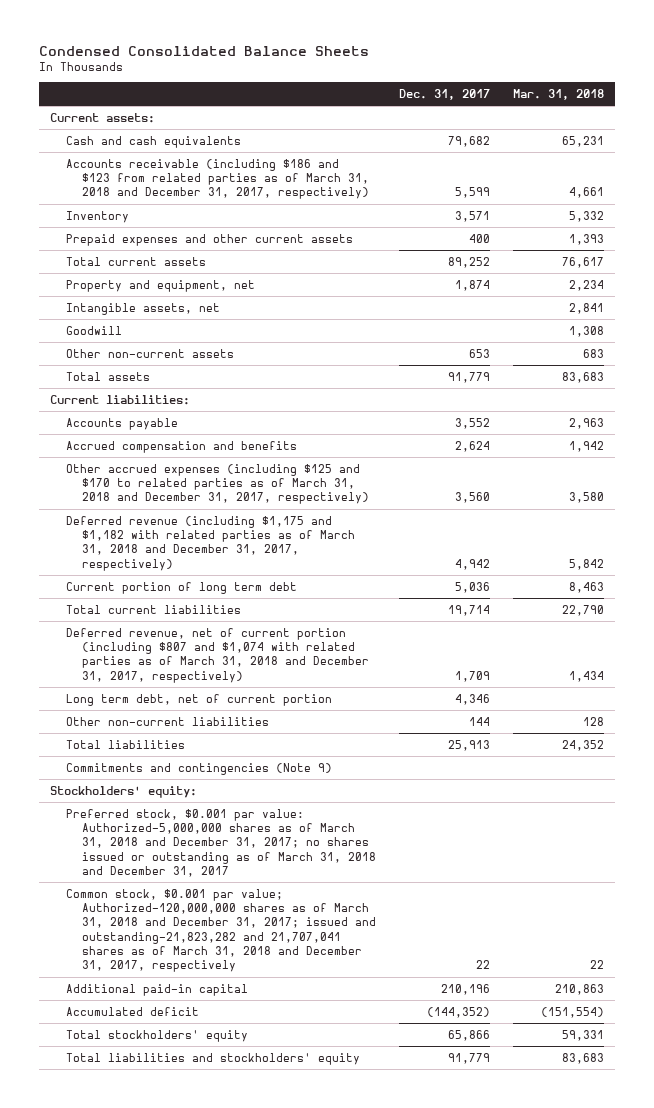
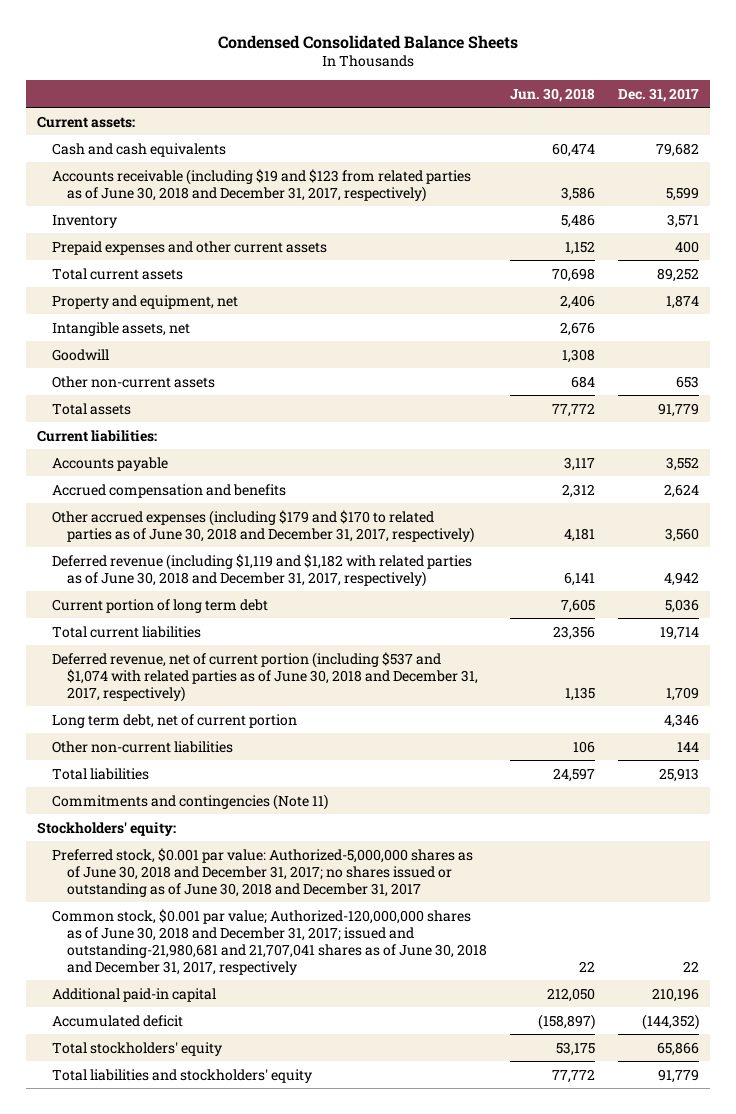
[512,88,604,100] Mar. 31, 2018 -> none
none -> [509,88,595,103] Jun. 30, 2018
[66,158,370,200] Accounts receivable (including $186 and $123 from related parties as of March 31, 2018 and December 31, 2017, respectively) -> [52,168,472,202] Accounts receivable (including $19 and $123 from related parties as of June 30, 2018 and December 31, 2017, respectively)
[66,463,370,505] Other accrued expenses (including $125 and $170 to related parties as of March 31, 2018 and December 31, 2017, respectively) -> [52,509,474,543] Other accrued expenses (including $179 and $170 to related parties as of June 30, 2018 and December 31, 2017, respectively)
[66,515,356,571] Deferred revenue (including $1,175 and $1,182 with related parties as of March 31, 2018 and December 31, 2017, respectively) -> [52,553,473,587] Deferred revenue (including $1,119 and $1,182 with related parties as of June 30, 2018 and December 31, 2017, respectively)
[66,627,370,683] Deferred revenue, net of current portion (including $807 and $1,074 with related parties as of March 31, 2018 and December 31, 2017, respectively) -> [52,651,478,702] Deferred revenue, net of current portion (including $537 and $1,074 with related parties as of June 30, 2018 and December 31, 2017, respectively)
[66,762,333,775] Commitments and contingencies (Note 9) -> [52,793,329,810] Commitments and contingencies (Note 11)
[66,808,377,877] Preferred stock, $0.001 par value: Authorized-5,000,000 shares as of March 31, 2018 and December 31, 2017; no shares issued or outstanding as of March 31, 2018 and December 31, 2017 -> [52,847,474,897] Preferred stock, $0.001 par value: Authorized-5,000,000 shares as of June 30, 2018 and December 31, 2017; no shares issued or outstanding as of June 30, 2018 and December 31, 2017
[66,888,377,973] Common stock, $0.001 par value; Authorized-120,000,000 shares as of March 31, 2018 and December 31, 2017; issued and outstanding-21,823,282 and 21,707,041 shares as of March 31, 2018 and December 31, 2017, respectively -> [52,908,487,975] Common stock, $0.001 par value; Authorized-120,000,000 shares as of June 30, 2018 and December 31, 2017; issued and outstanding-21,980,681 and 21,707,041 shares as of June 30, 2018 and December 31, 2017, respectively

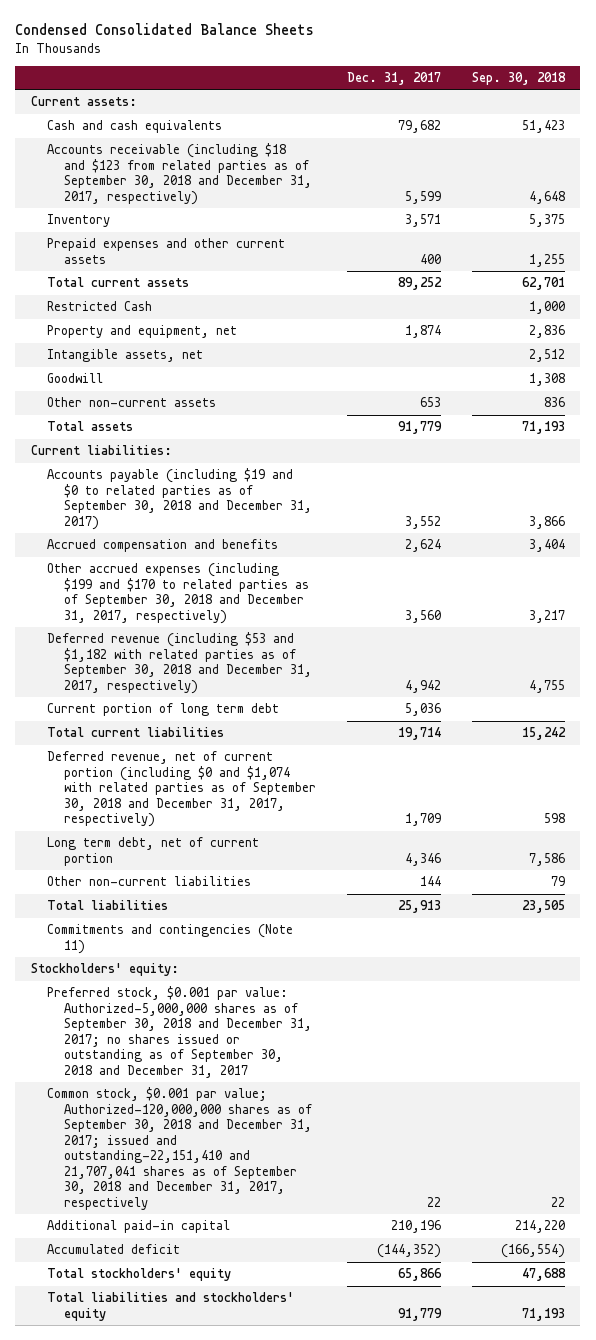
[509,88,595,103] Jun. 30, 2018 -> none
none -> [471,71,566,85] Sep. 30, 2018
[52,168,472,202] Accounts receivable (including $19 and $123 from related parties as of June 30, 2018 and December 31, 2017, respectively) -> [47,143,313,205] Accounts receivable (including $18 and $123 from related parties as of September 30, 2018 and December 31, 2017, respectively)
none -> [47,301,153,312] Restricted Cash
[52,456,169,471] Accounts payable -> [47,468,313,530] Accounts payable (including $19 and $0 to related parties as of September 30, 2018 and December 31, 2017)
[52,509,474,543] Other accrued expenses (including $179 and $170 to related parties as of June 30, 2018 and December 31, 2017, respectively) -> [47,563,310,624] Other accrued expenses (including $199 and $170 to related parties as of September 30, 2018 and December 31, 2017, respectively)
[52,553,473,587] Deferred revenue (including $1,119 and $1,182 with related parties as of June 30, 2018 and December 31, 2017, respectively) -> [47,632,313,694] Deferred revenue (including $53 and $1,182 with related parties as of September 30, 2018 and December 31, 2017, respectively)
[52,651,478,702] Deferred revenue, net of current portion (including $537 and $1,074 with related parties as of June 30, 2018 and December 31, 2017, respectively) -> [47,751,317,828] Deferred revenue, net of current portion (including $0 and $1,074 with related parties as of September 30, 2018 and December 31, 2017, respectively)
[52,847,474,897] Preferred stock, $0.001 par value: Authorized-5,000,000 shares as of June 30, 2018 and December 31, 2017; no shares issued or outstanding as of June 30, 2018 and December 31, 2017 -> [47,986,313,1078] Preferred stock, $0.001 par value: Authorized-5,000,000 shares as of September 30, 2018 and December 31, 2017; no shares issued or outstanding as of September 30, 2018 and December 31, 2017
[52,908,487,975] Common stock, $0.001 par value; Authorized-120,000,000 shares as of June 30, 2018 and December 31, 2017; issued and outstanding-21,980,681 and 21,707,041 shares as of June 30, 2018 and December 31, 2017, respectively -> [47,1087,313,1210] Common stock, $0.001 par value; Authorized-120,000,000 shares as of September 30, 2018 and December 31, 2017; issued and outstanding-22,151,410 and 21,707,041 shares as of September 30, 2018 and December 31, 2017, respectively

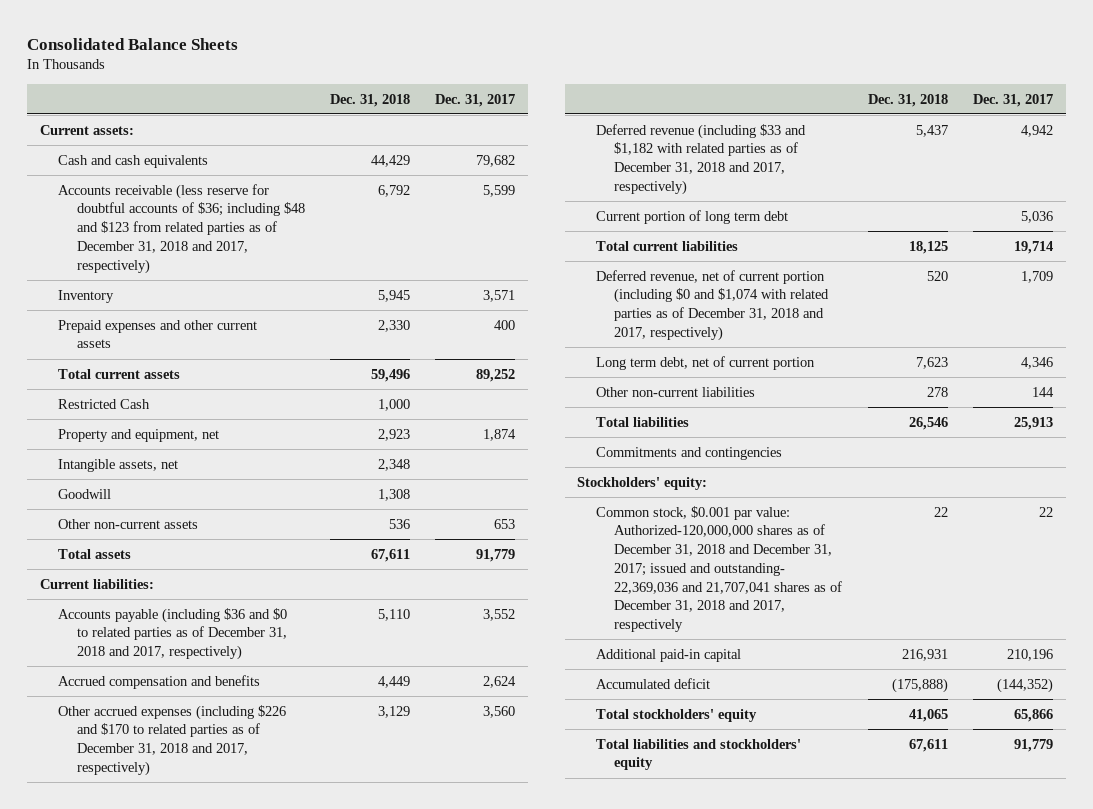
[15,23,315,36] Condensed Consolidated Balance Sheets -> [26,37,238,50] Consolidated Balance Sheets
[471,71,566,85] Sep. 30, 2018 -> none
none -> [329,93,410,107] Dec. 31, 2018
[47,143,313,205] Accounts receivable (including $18 and $123 from related parties as of September 30, 2018 and December 31, 2017, respectively) -> [58,183,305,274] Accounts receivable (less reserve for doubtful accounts of $36; including $48 and $123 from related parties as of December 31, 2018 and 2017, respectively)
[47,468,313,530] Accounts payable (including $19 and $0 to related parties as of September 30, 2018 and December 31, 2017) -> [58,607,288,661] Accounts payable (including $36 and $0 to related parties as of December 31, 2018 and 2017, respectively)
[47,563,310,624] Other accrued expenses (including $199 and $170 to related parties as of September 30, 2018 and December 31, 2017, respectively) -> [58,704,287,776] Other accrued expenses (including $226 and $170 to related parties as of December 31, 2018 and 2017, respectively)
[47,632,313,694] Deferred revenue (including $53 and $1,182 with related parties as of September 30, 2018 and December 31, 2017, respectively) -> [595,123,806,195] Deferred revenue (including $33 and $1,182 with related parties as of December 31, 2018 and 2017, respectively)
[47,751,317,828] Deferred revenue, net of current portion (including $0 and $1,074 with related parties as of September 30, 2018 and December 31, 2017, respectively) -> [595,269,830,341] Deferred revenue, net of current portion (including $0 and $1,074 with related parties as of December 31, 2018 and 2017, respectively)
[47,924,294,954] Commitments and contingencies (Note 11) -> [595,446,782,460] Commitments and contingencies
[47,986,313,1078] Preferred stock, $0.001 par value: Authorized-5,000,000 shares as of September 30, 2018 and December 31, 2017; no shares issued or outstanding as of September 30, 2018 and December 31, 2017 -> none
[47,1087,313,1210] Common stock, $0.001 par value; Authorized-120,000,000 shares as of September 30, 2018 and December 31, 2017; issued and outstanding-22,151,410 and 21,707,041 shares as of September 30, 2018 and December 31, 2017, respectively -> [595,505,843,633] Common stock, $0.001 par value: Authorized-120,000,000 shares as of December 31, 2018 and December 31, 2017; issued and outstanding- 22,369,036 and 21,707,041 shares as of December 31, 2018 and 2017, respectively

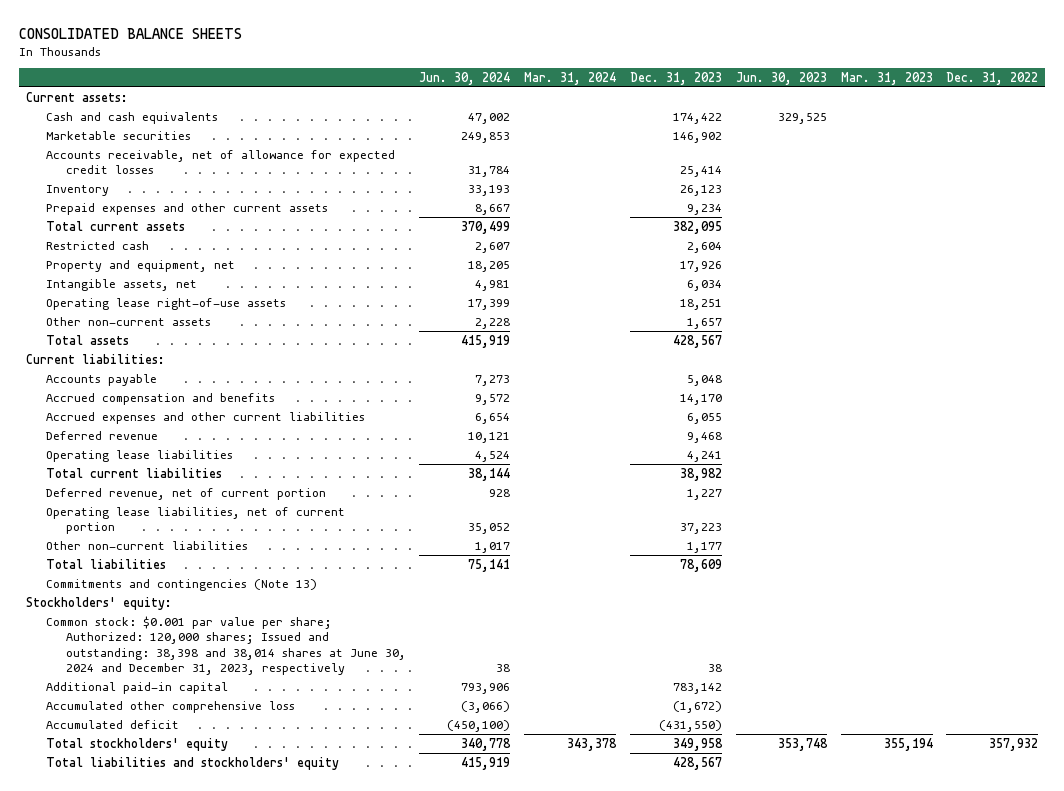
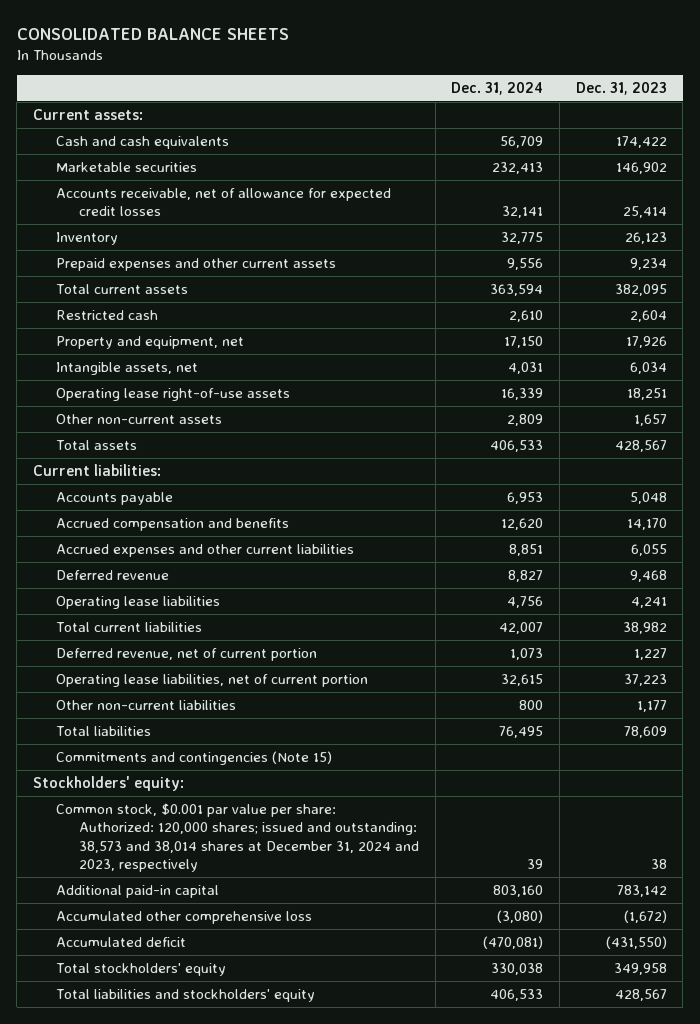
[419,71,511,85] Jun. 30, 2024 -> none
[524,71,617,85] Mar. 31, 2024 -> none
[735,71,827,85] Jun. 30, 2023 -> none
[840,71,933,85] Mar. 31, 2023 -> none
[946,71,1039,85] Dec. 31, 2022 -> none
none -> [451,81,544,95] Dec. 31, 2024
[45,578,317,591] Commitments and contingencies (Note 13) -> [55,750,332,765] Commitments and contingencies (Note 15)
[45,615,406,675] Common stock: $0.001 par value per share; Authorized: 120,000 shares; Issued and outstanding: 38,398 and 38,014 shares at June 30, 2024 and December 31, 2023, respectively -> [55,802,419,873] Common stock, $0.001 par value per share: Authorized: 120,000 shares; issued and outstanding: 38,573 and 38,014 shares at December 31, 2024 and 2023, respectively

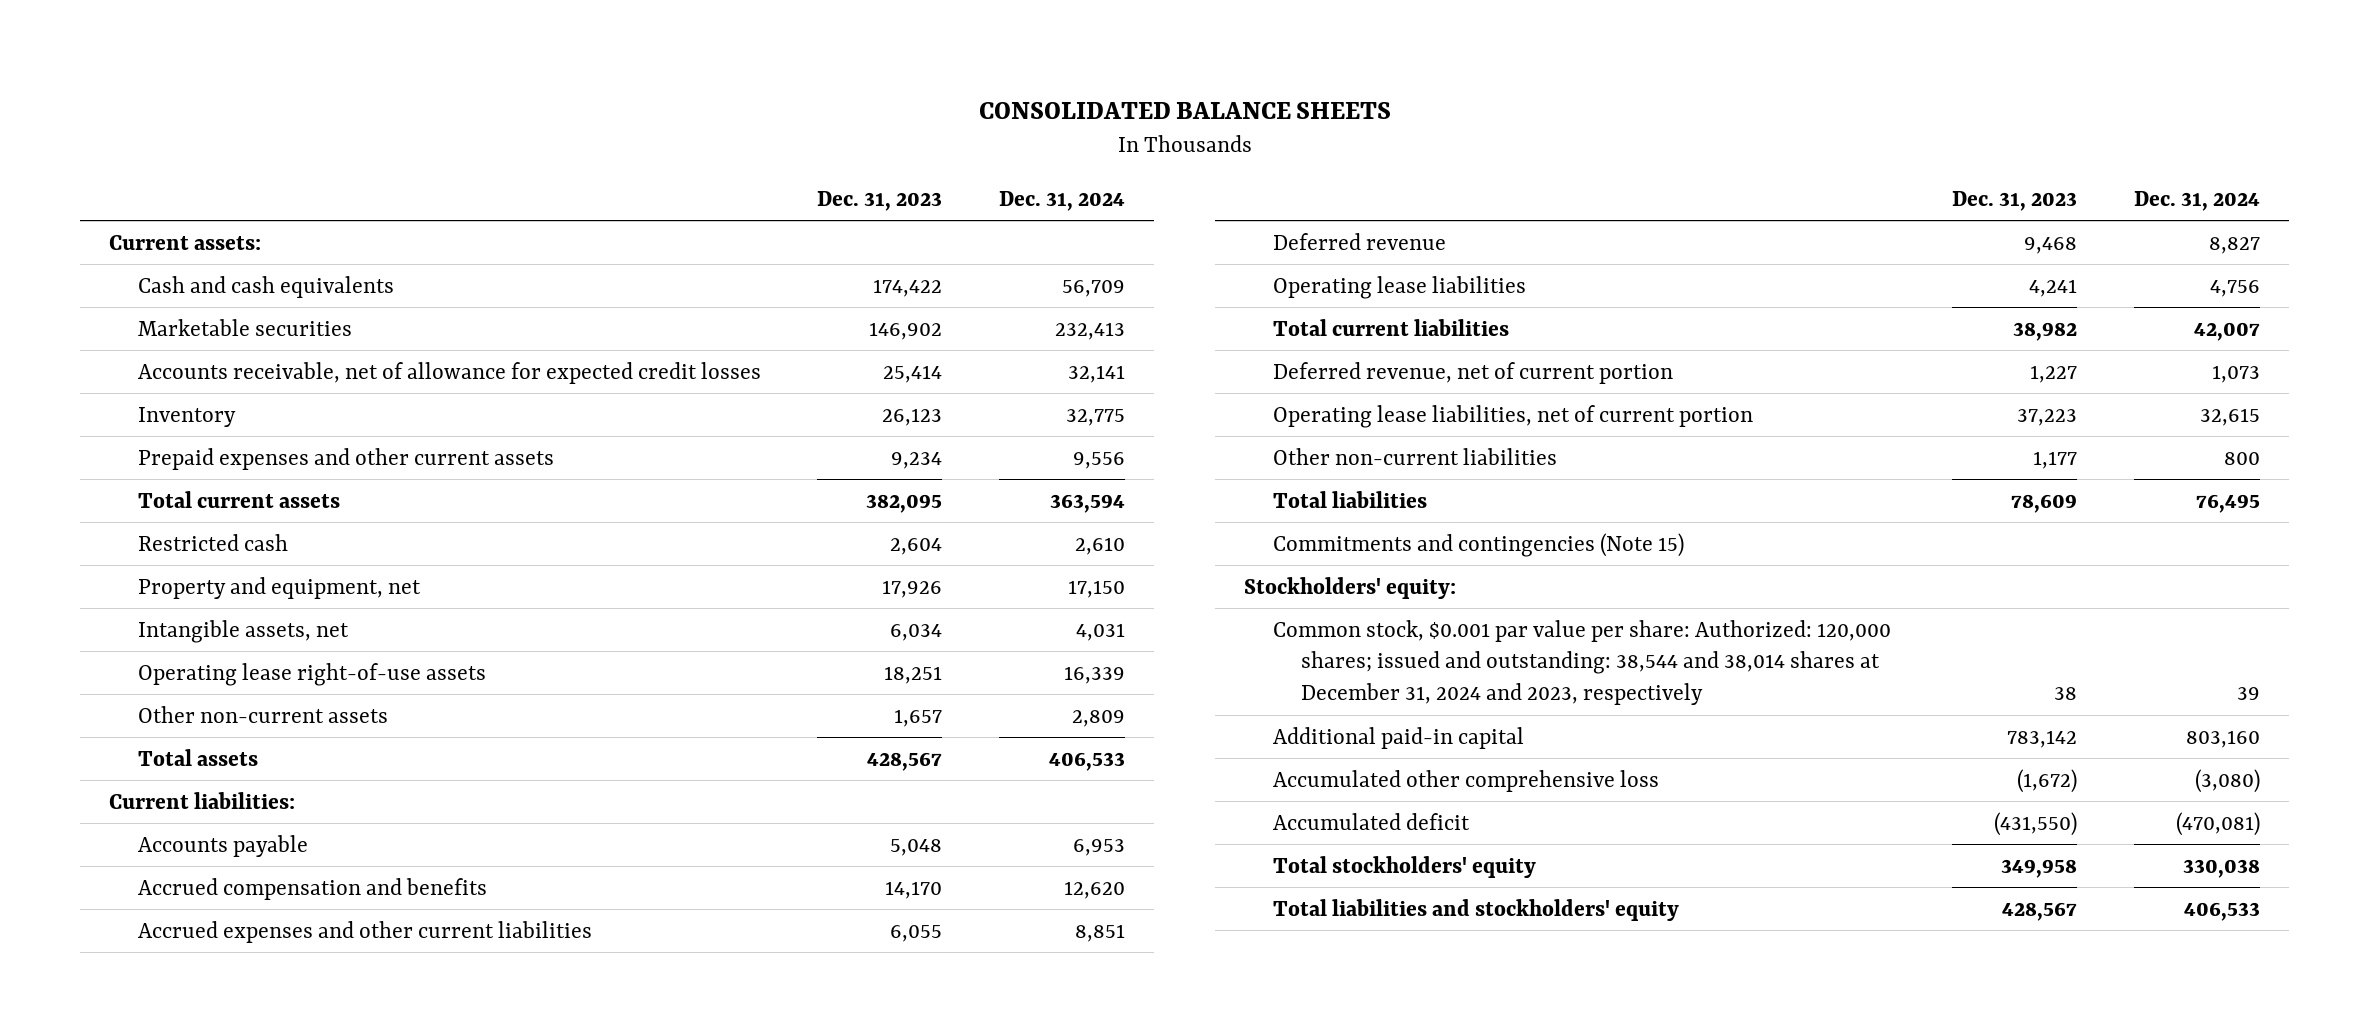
[55,802,419,873] Common stock, $0.001 par value per share: Authorized: 120,000 shares; issued and outstanding: 38,573 and 38,014 shares at December 31, 2024 and 2023, respectively -> [1272,619,1891,706] Common stock, $0.001 par value per share: Authorized: 120,000 shares; issued and outstanding: 38,544 and 38,014 shares at December 31, 2024 and 2023, respectively

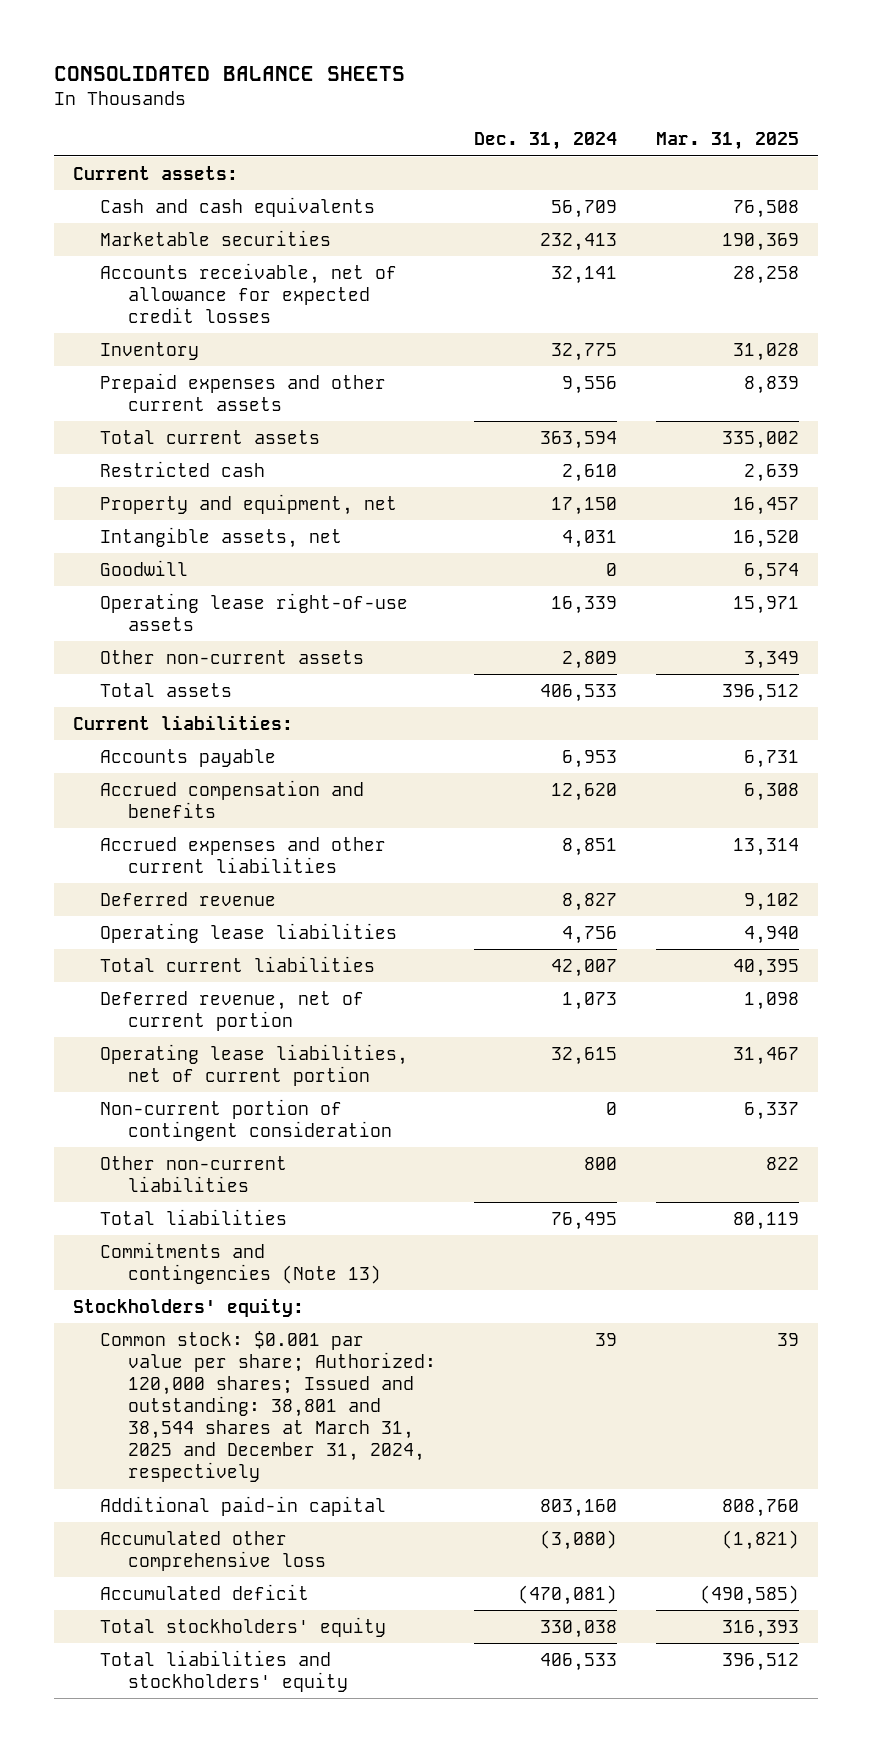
[817,190,943,211] Dec. 31, 2023 -> none
none -> [655,132,799,151] Mar. 31, 2025
none -> [100,559,189,576] Goodwill
none -> [100,1098,392,1141] Non-current portion of contingent consideration
[1272,532,1684,557] Commitments and contingencies (Note 15) -> [100,1241,381,1284] Commitments and contingencies (Note 13)
[1272,619,1891,706] Common stock, $0.001 par value per share: Authorized: 120,000 shares; issued and outstanding: 38,544 and 38,014 shares at December 31, 2024 and 2023, respectively -> [100,1330,436,1483] Common stock: $0.001 par value per share; Authorized: 120,000 shares; Issued and outstanding: 38,801 and 38,544 shares at March 31, 2025 and December 31, 2024, respectively

